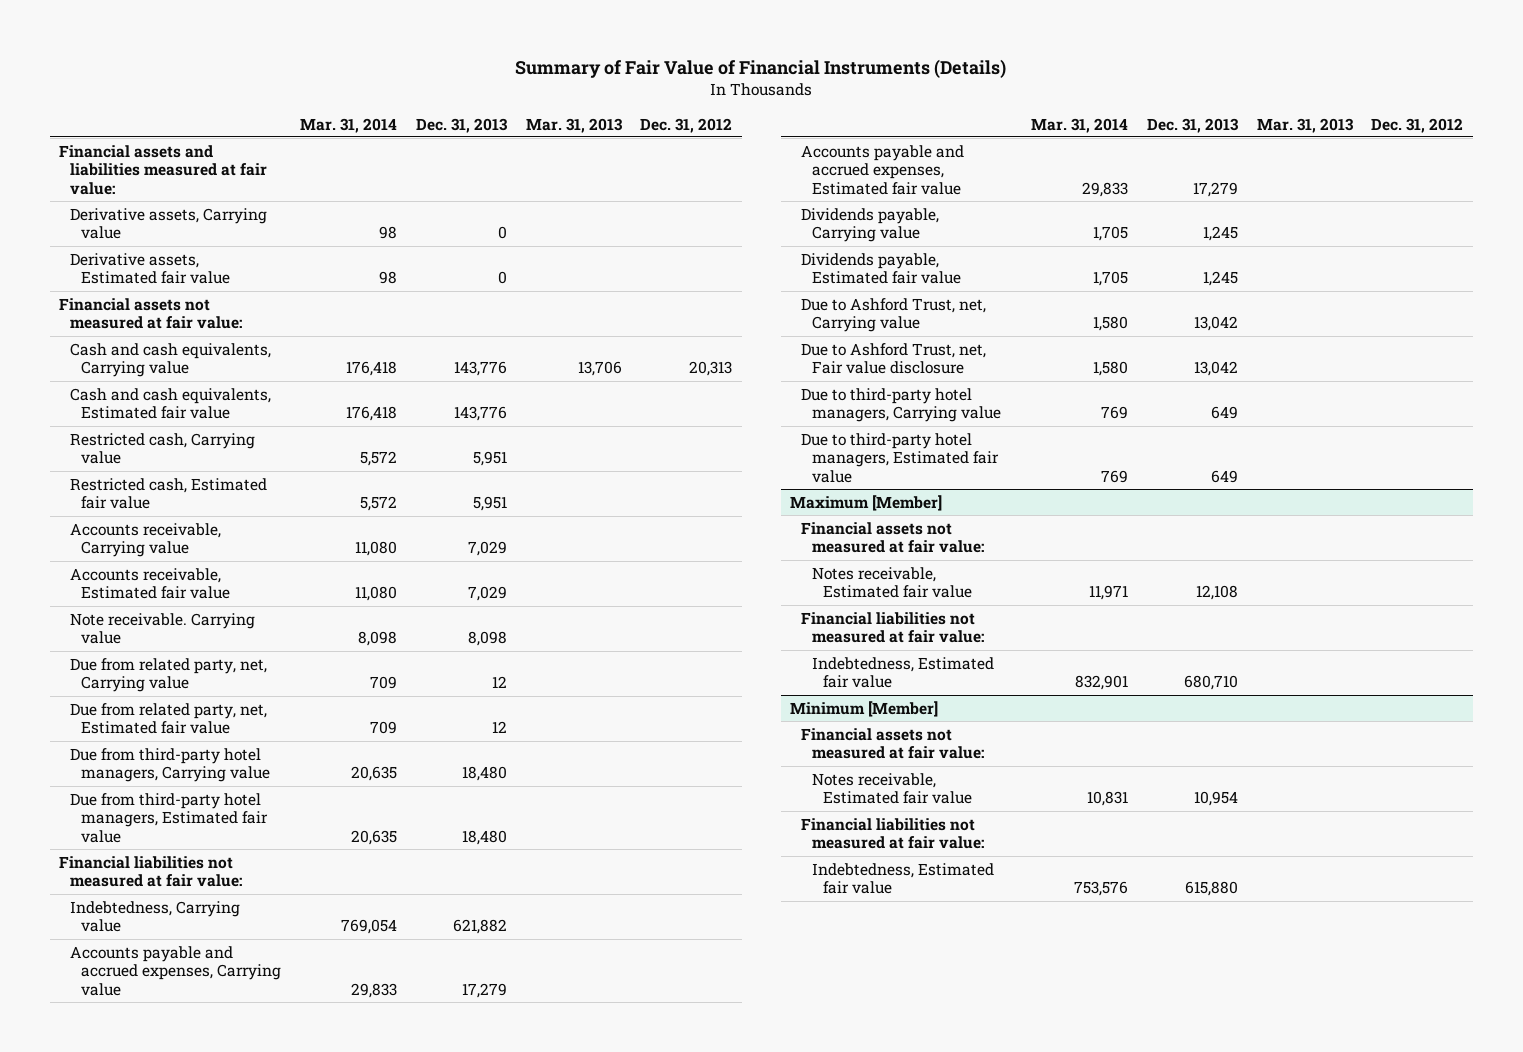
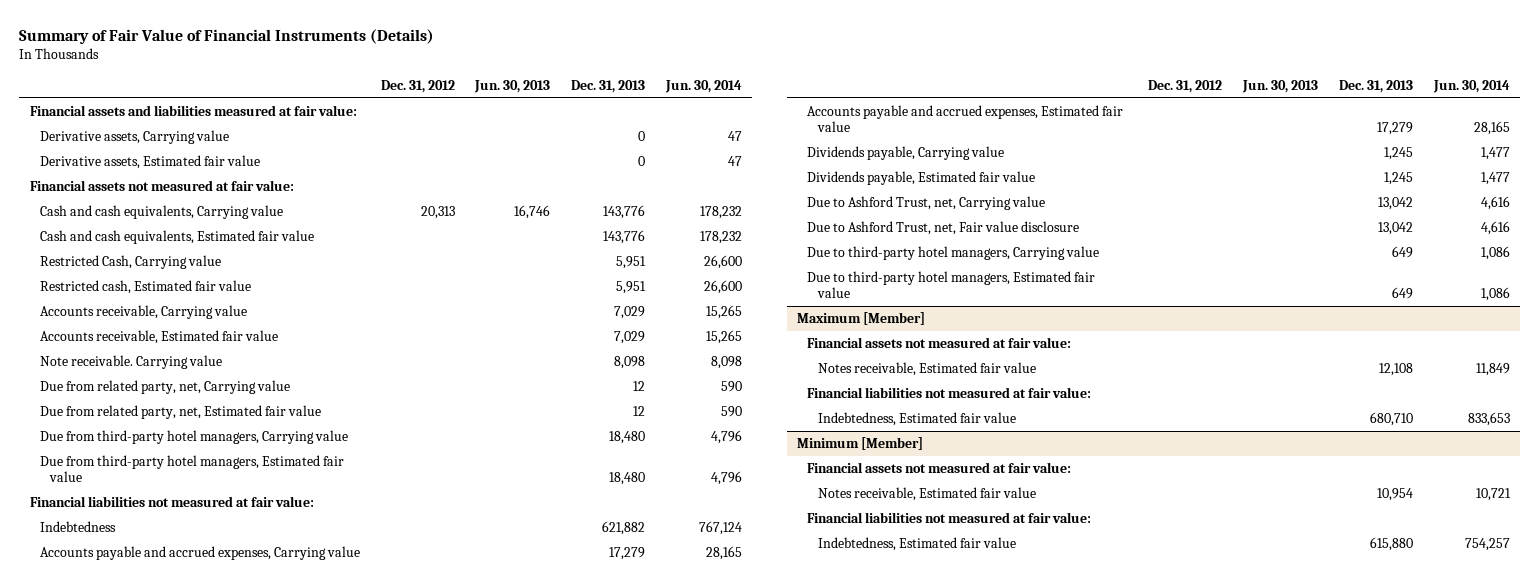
[300,117,398,133] Mar. 31, 2014 -> none
[525,117,623,133] Mar. 31, 2013 -> none
none -> [474,80,551,94] Jun. 30, 2013
none -> [664,80,742,94] Jun. 30, 2014
[70,432,256,465] Restricted cash, Carrying value -> [39,255,221,270] Restricted Cash, Carrying value
[70,900,241,933] Indebtedness, Carrying value -> [39,521,116,533] Indebtedness

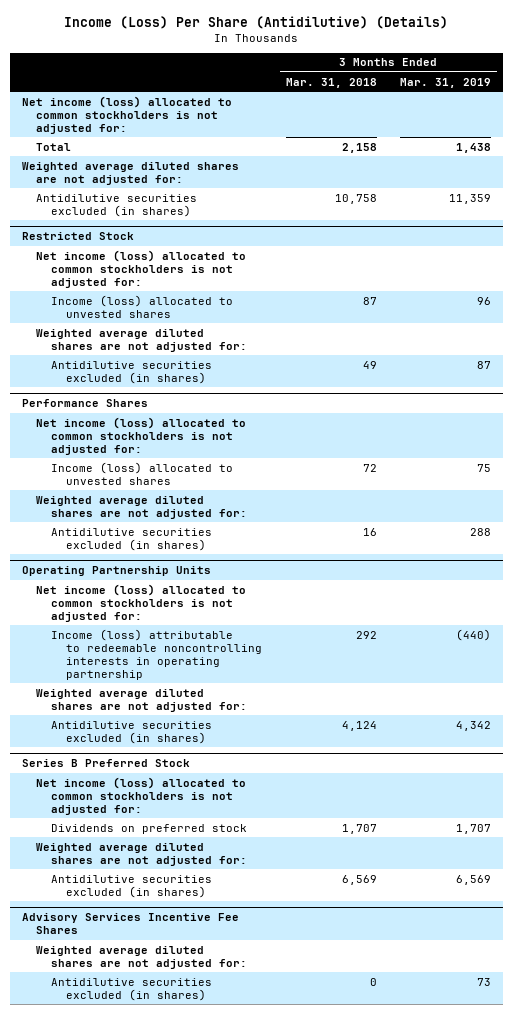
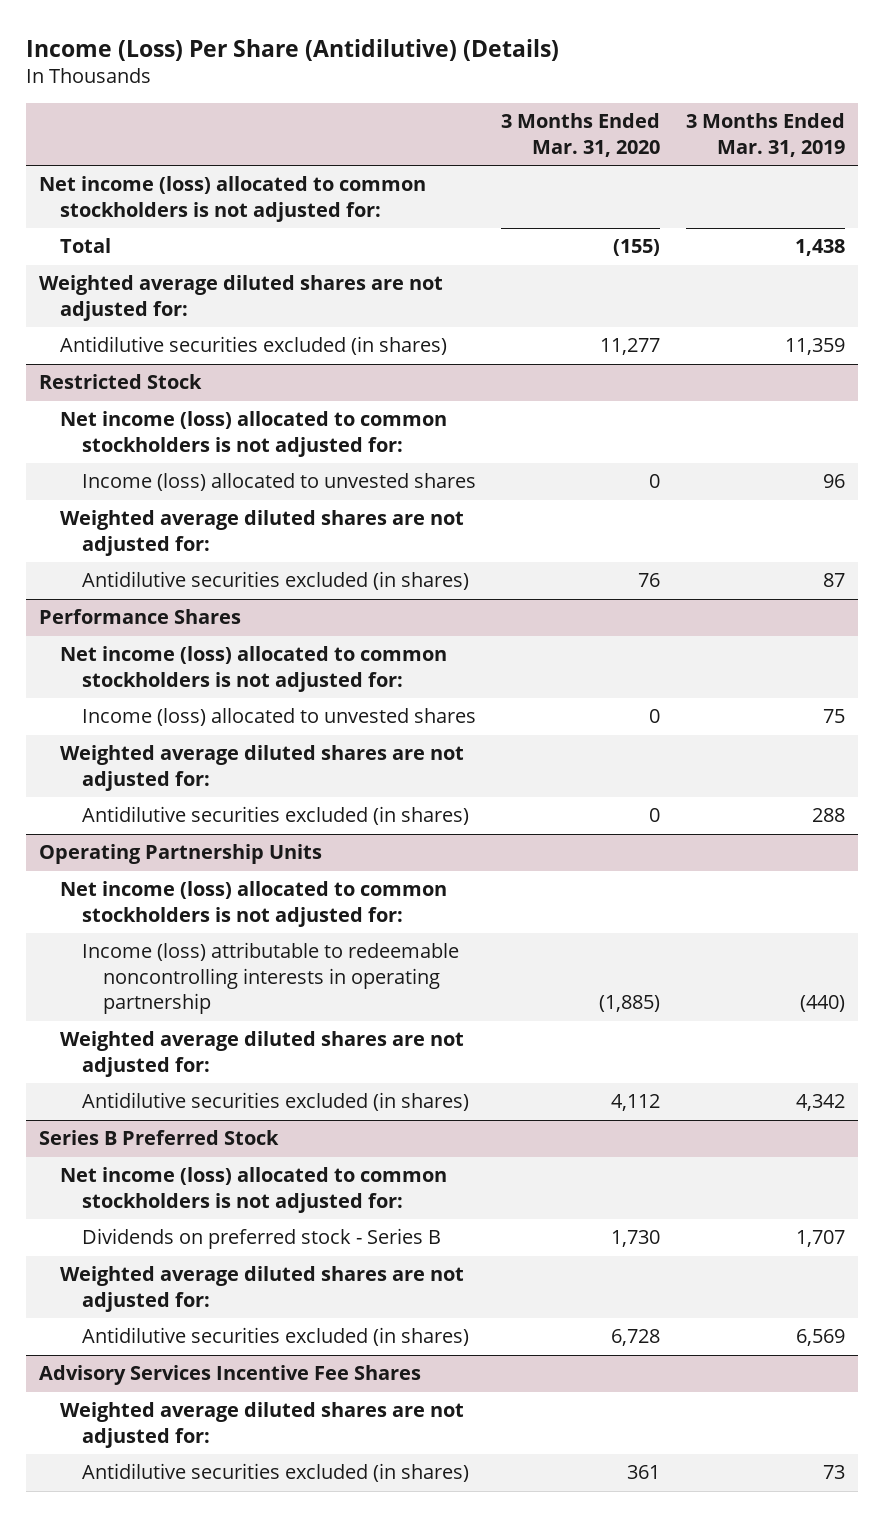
[285,77,377,88] Mar. 31, 2018 -> none
none -> [501,113,661,157] 3 Months Ended Mar. 31, 2020
[51,823,248,834] Dividends on preferred stock -> [81,1228,441,1250] Dividends on preferred stock - Series B

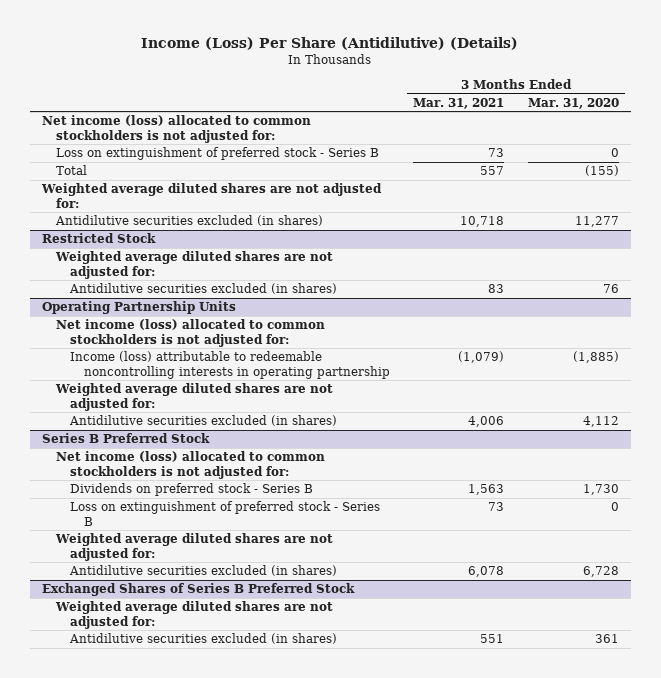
[686,113,846,157] 3 Months Ended Mar. 31, 2019 -> none
none -> [413,97,505,109] Mar. 31, 2021
none -> [55,147,379,161] Loss on extinguishment of preferred stock - Series B
[60,411,448,457] Net income (loss) allocated to common stockholders is not adjusted for: -> none
[81,473,476,492] Income (loss) allocated to unvested shares -> none
[39,609,242,625] Performance Shares -> none
[60,646,448,692] Net income (loss) allocated to common stockholders is not adjusted for: -> none
[81,708,476,727] Income (loss) allocated to unvested shares -> none
[60,745,465,791] Weighted average diluted shares are not adjusted for: -> none
[81,806,469,826] Antidilutive securities excluded (in shares) -> none
none -> [69,501,380,526] Loss on extinguishment of preferred stock - Series B
[39,1365,422,1386] Advisory Services Incentive Fee Shares -> none
none -> [41,583,355,597] Exchanged Shares of Series B Preferred Stock

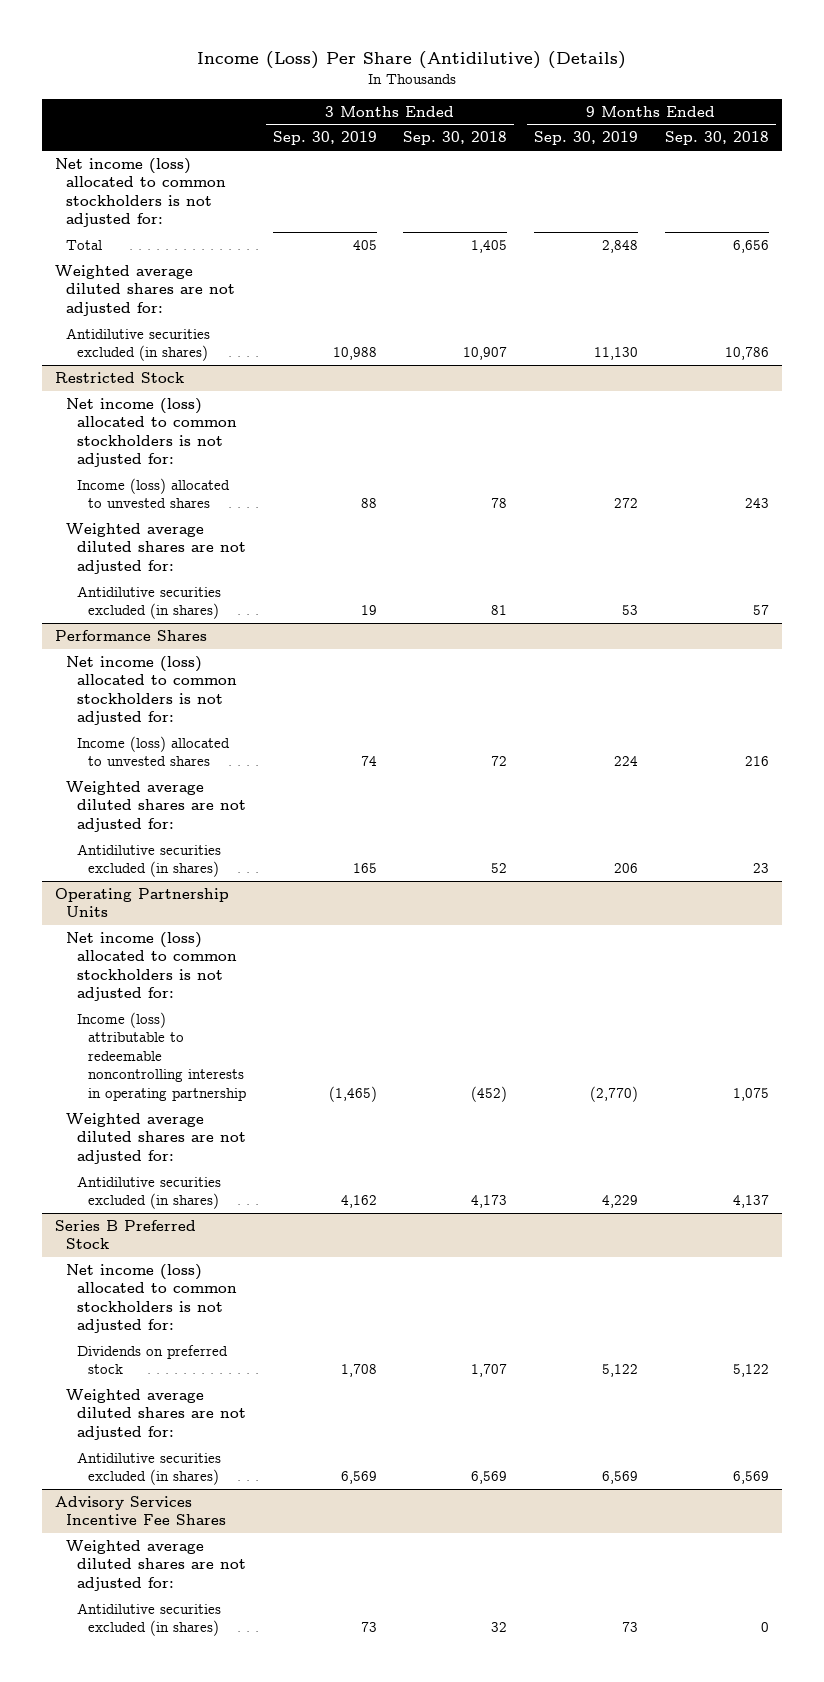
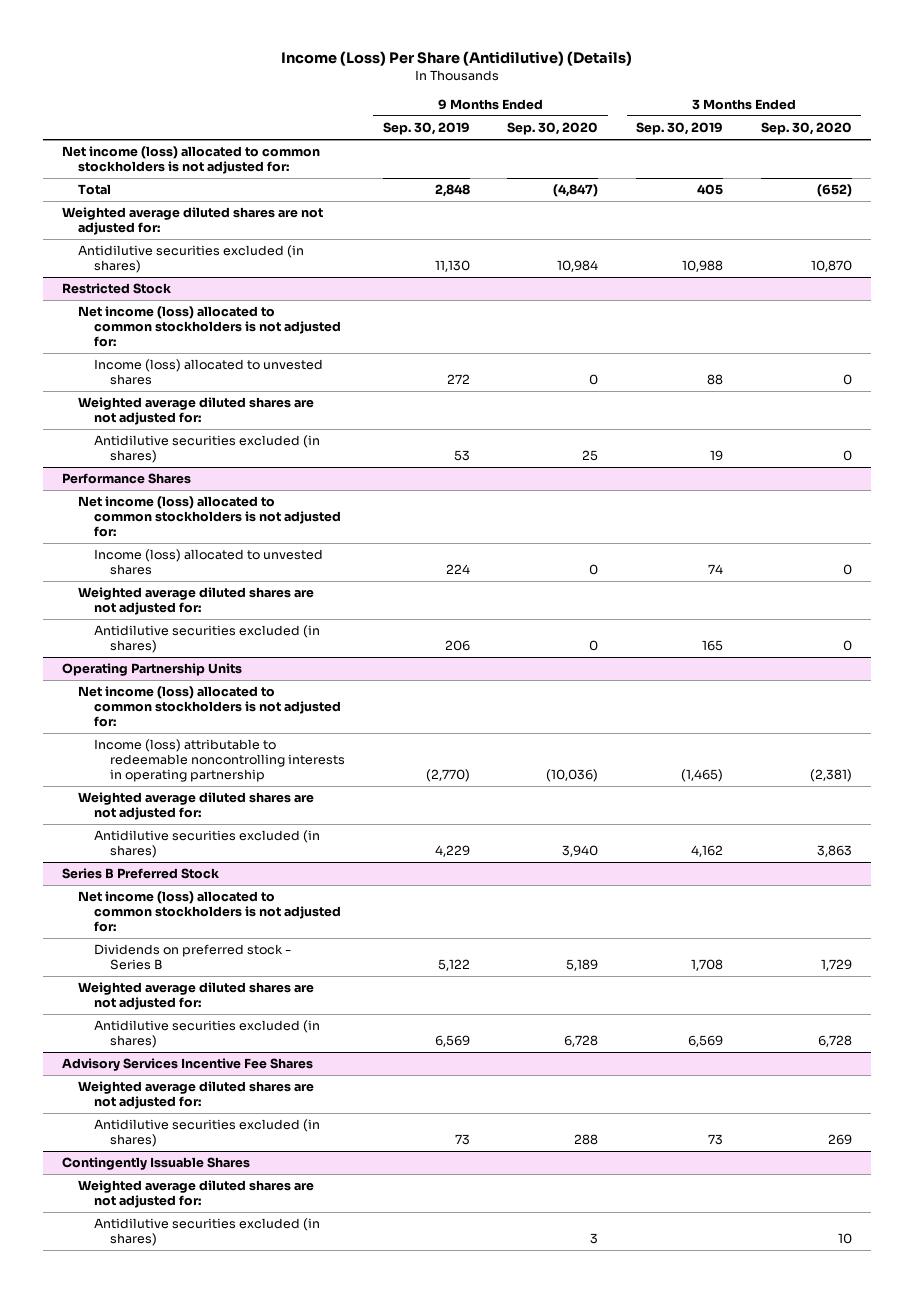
[403,131,508,146] Sep. 30, 2018 -> none
[664,131,769,146] Sep. 30, 2018 -> none
none -> [507,122,599,136] Sep. 30, 2020
none -> [760,122,852,136] Sep. 30, 2020
[76,1344,228,1375] Dividends on preferred stock -> [94,944,292,971] Dividends on preferred stock - Series B
none -> [62,1157,251,1171] Contingently Issuable Shares
none -> [78,1180,315,1209] Weighted average diluted shares are not adjusted for:
none -> [94,1218,321,1247] Antidilutive securities excluded (in shares)

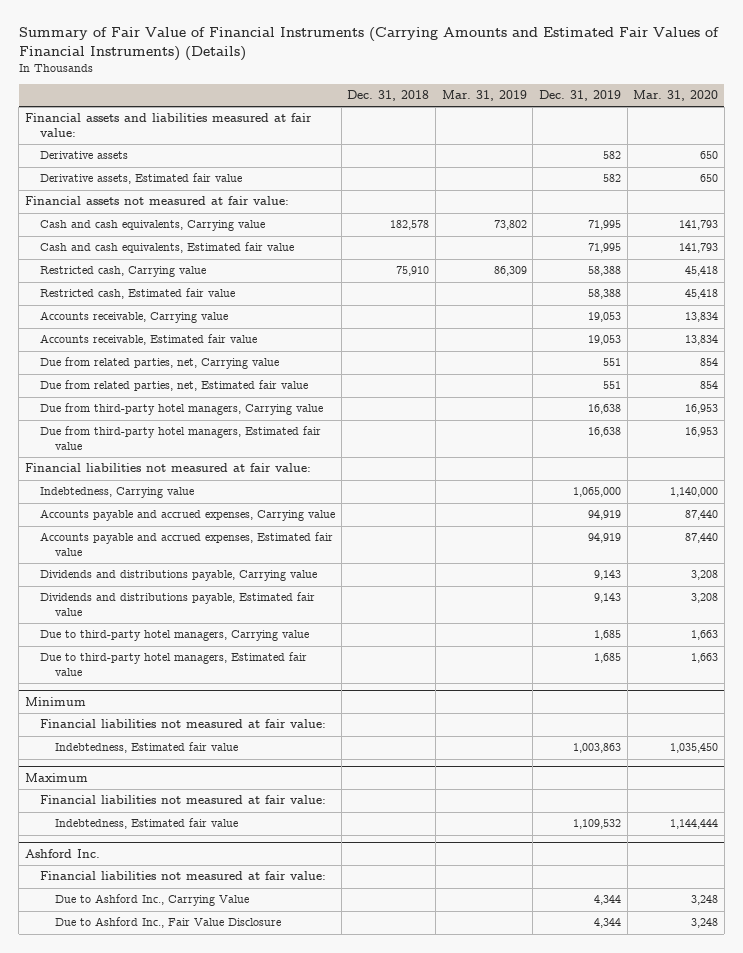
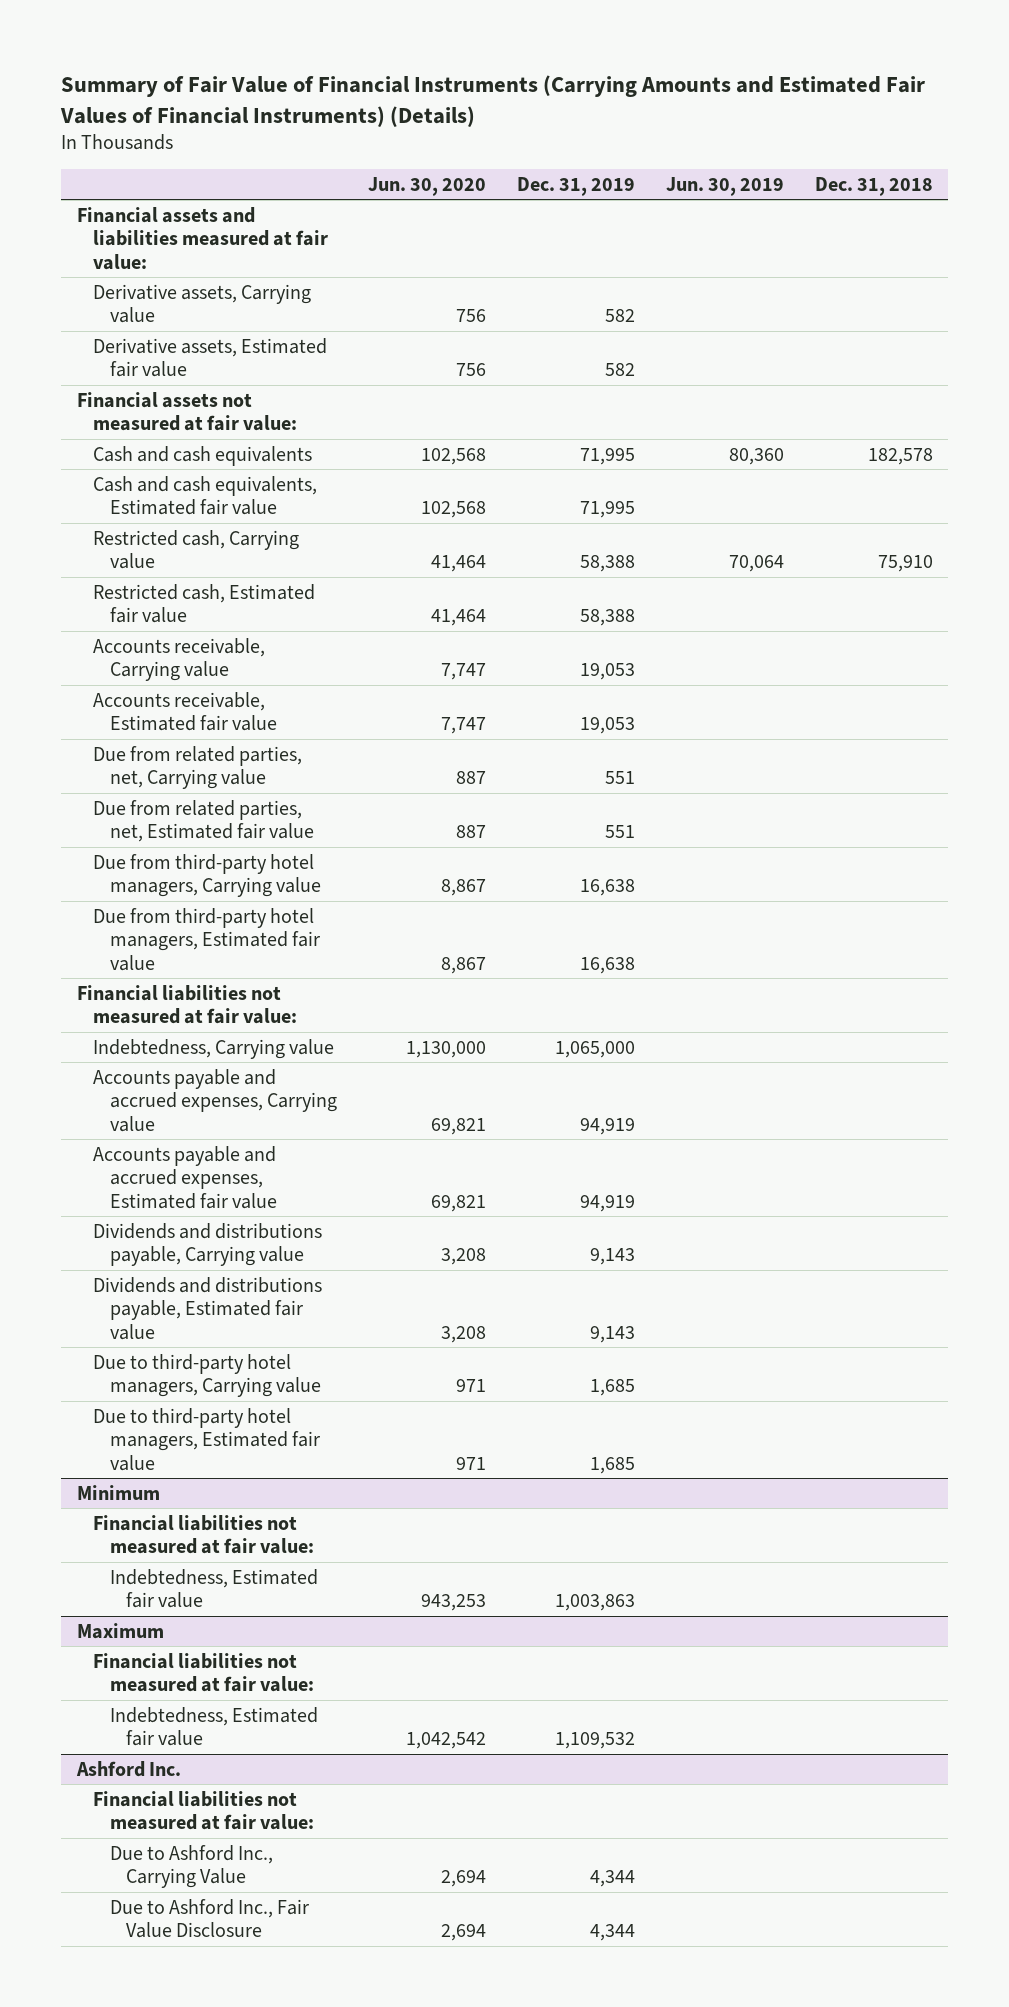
[441,90,527,102] Mar. 31, 2019 -> none
[633,90,719,102] Mar. 31, 2020 -> none
none -> [367,176,486,196] Jun. 30, 2020
none -> [665,176,784,196] Jun. 30, 2019
[39,151,128,160] Derivative assets -> [93,283,312,324] Derivative assets, Carrying value
[39,220,265,232] Cash and cash equivalents, Carrying value -> [93,445,313,466] Cash and cash equivalents

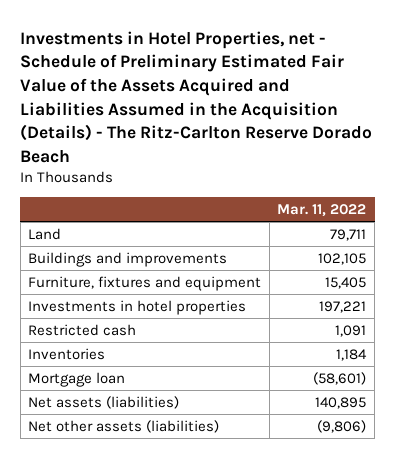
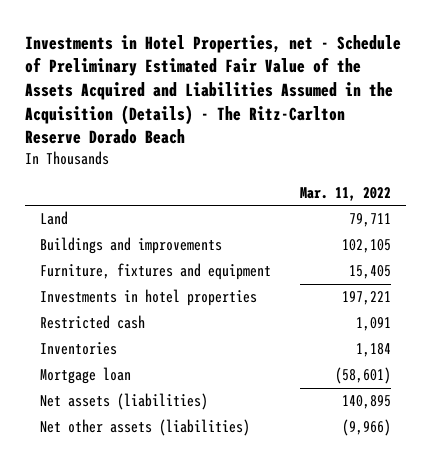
[317,419,367,433] (9,806) -> [342,419,392,437] (9,966)

